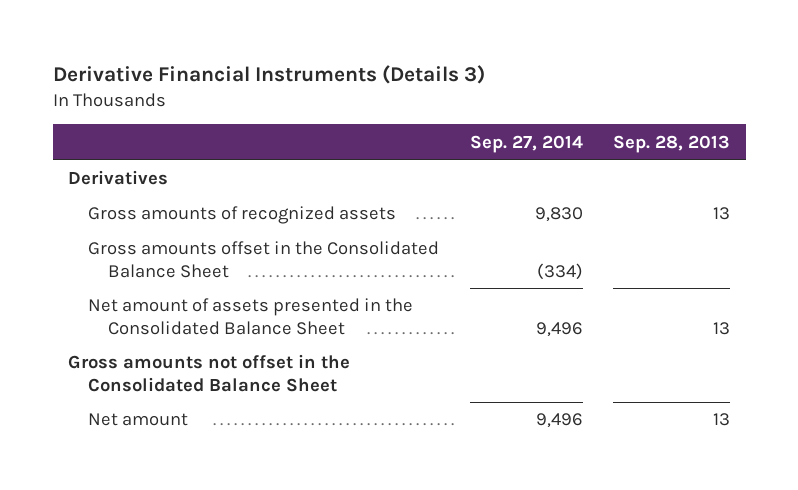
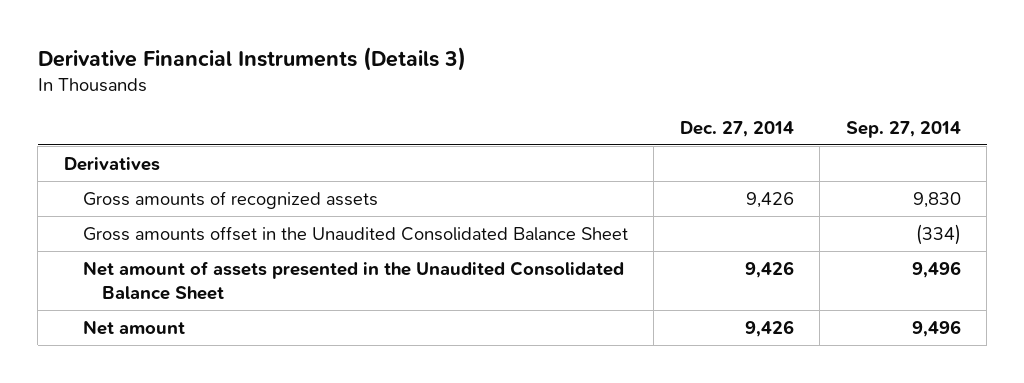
[613,134,731,153] Sep. 28, 2013 -> none
none -> [679,120,794,137] Dec. 27, 2014
[67,354,350,392] Gross amounts not offset in the Consolidated Balance Sheet -> none
[87,241,439,278] Gross amounts offset in the Consolidated Balance Sheet -> [82,225,628,241] Gross amounts offset in the Unaudited Consolidated Balance Sheet
[87,298,413,335] Net amount of assets presented in the Consolidated Balance Sheet -> [82,260,624,300] Net amount of assets presented in the Unaudited Consolidated Balance Sheet

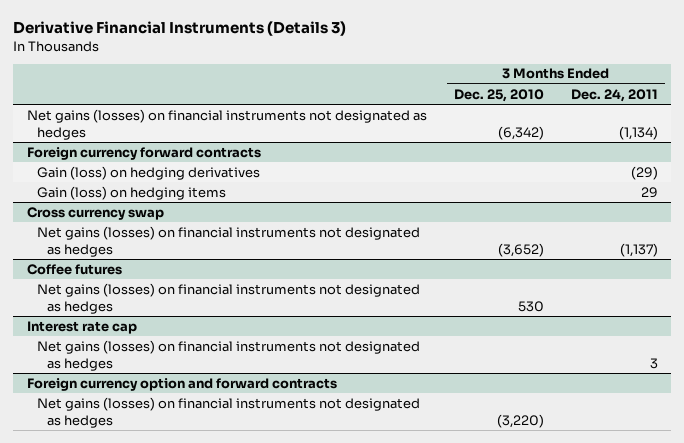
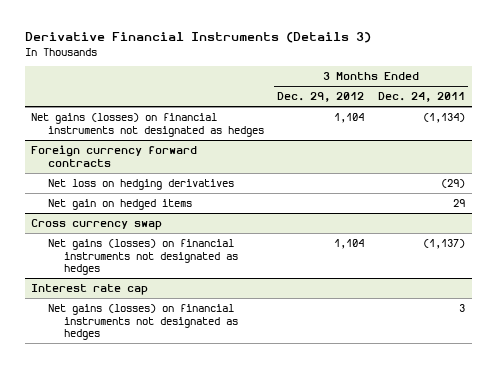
[453,88,544,102] Dec. 25, 2010 -> none
none -> [277,92,365,103] Dec. 29, 2012
[36,165,260,180] Gain (loss) on hedging derivatives -> [47,179,234,191] Net loss on hedging derivatives
[36,185,226,200] Gain (loss) on hedging items -> [47,199,192,211] Net gain on hedged items
[26,263,122,275] Coffee futures -> none
[36,282,420,314] Net gains (losses) on financial instruments not designated as hedges -> none
[26,377,337,391] Foreign currency option and forward contracts -> none
[36,396,420,428] Net gains (losses) on financial instruments not designated as hedges -> none

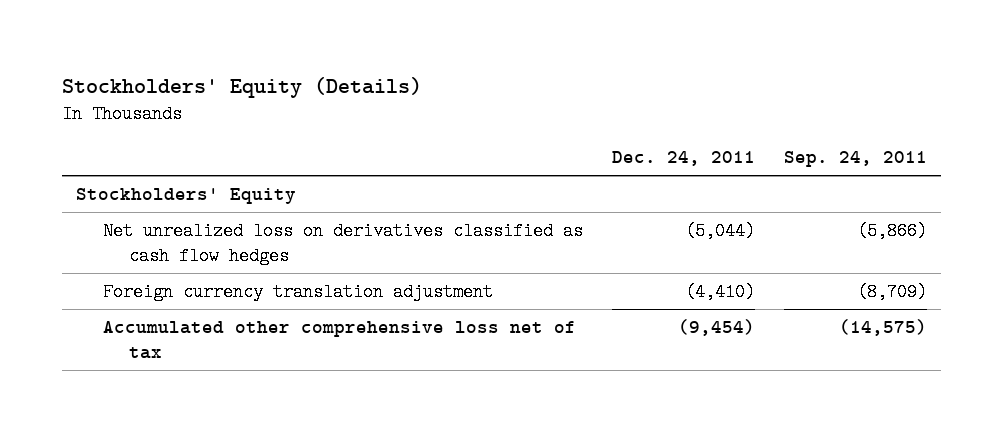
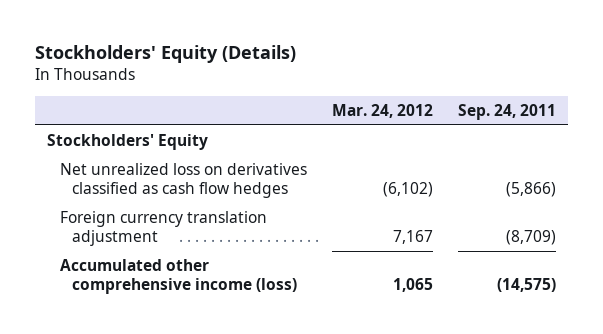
[611,151,755,167] Dec. 24, 2011 -> none
none -> [331,103,433,118] Mar. 24, 2012
[102,321,576,359] Accumulated other comprehensive loss net of tax -> [59,259,298,294] Accumulated other comprehensive income (loss)

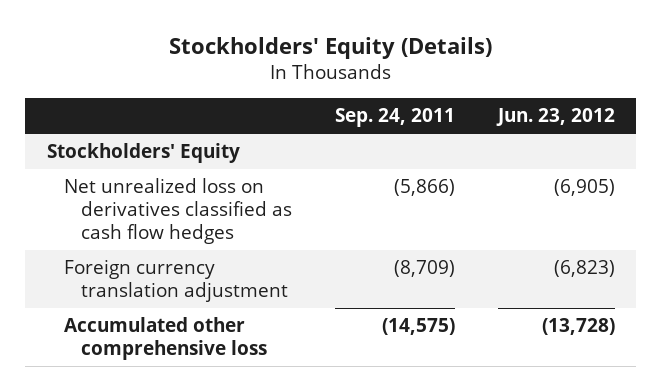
[331,103,433,118] Mar. 24, 2012 -> none
none -> [495,108,615,127] Jun. 23, 2012
[59,259,298,294] Accumulated other comprehensive income (loss) -> [63,317,267,360] Accumulated other comprehensive loss

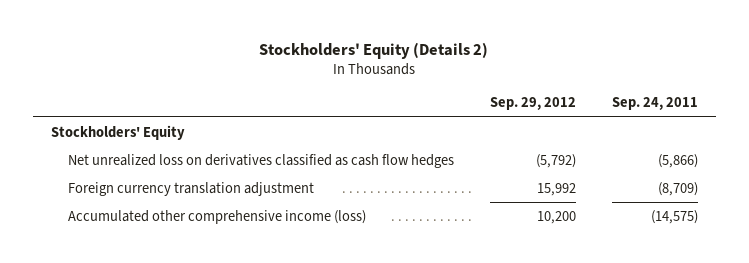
[168,37,492,60] Stockholders' Equity (Details) -> [259,41,489,59] Stockholders' Equity (Details 2)
[495,108,615,127] Jun. 23, 2012 -> none
none -> [489,97,576,111] Sep. 29, 2012
[63,317,267,360] Accumulated other comprehensive loss -> [67,209,366,224] Accumulated other comprehensive income (loss)

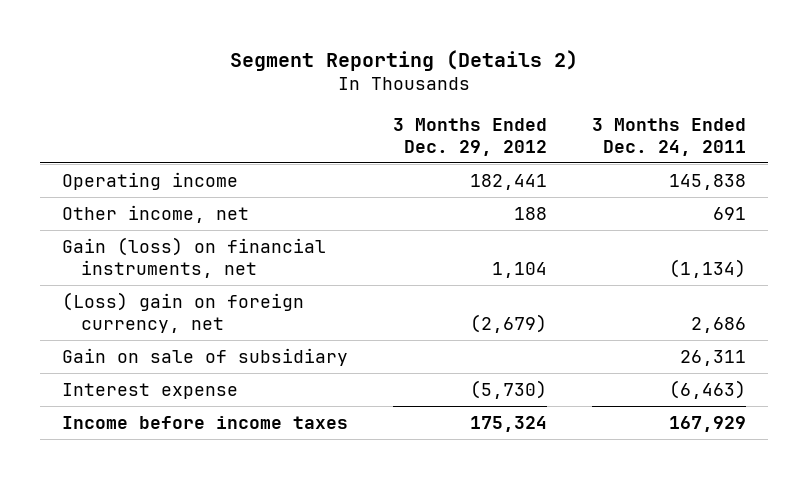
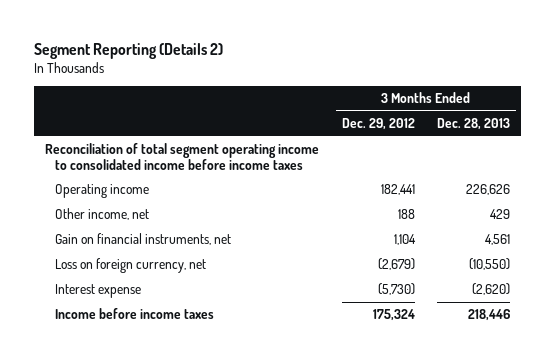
[591,117,746,156] 3 Months Ended Dec. 24, 2011 -> none
none -> [437,118,511,131] Dec. 28, 2013
none -> [45,143,320,170] Reconciliation of total segment operating income to consolidated income before income taxes
[62,348,349,367] Gain on sale of subsidiary -> none
[62,237,327,279] Gain (loss) on financial instruments, net -> [55,233,232,246] Gain on financial instruments, net
[62,292,305,334] (Loss) gain on foreign currency, net -> [55,258,207,274] Loss on foreign currency, net

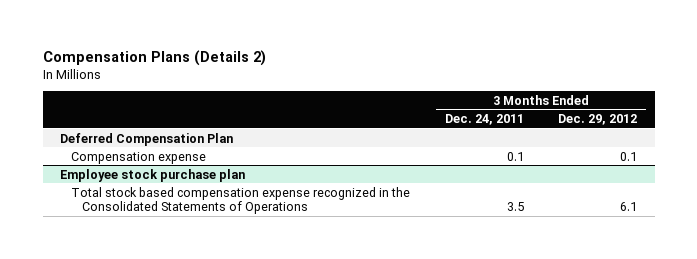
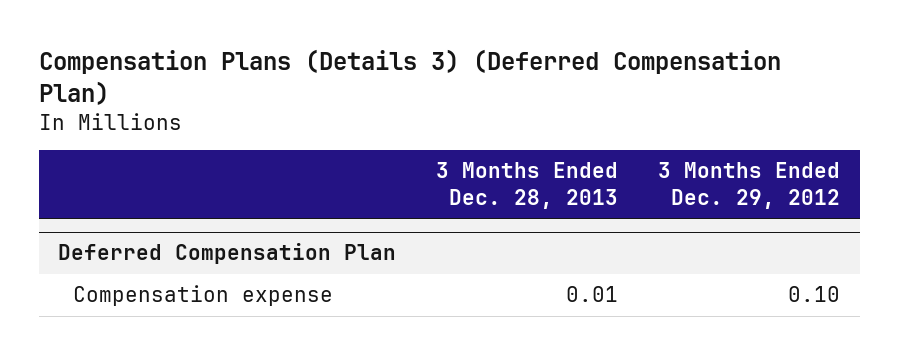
[42,49,266,66] Compensation Plans (Details 2) -> [38,49,781,105] Compensation Plans (Details 3) (Deferred Compensation Plan)
[444,114,524,126] Dec. 24, 2011 -> none
none -> [436,162,619,209] 3 Months Ended Dec. 28, 2013
[59,132,233,146] Deferred Compensation Plan -> none
[59,168,245,182] Employee stock purchase plan -> none
[70,186,410,215] Total stock based compensation expense recognized in the Consolidated Statements of Operations -> none
none -> [58,243,397,265] Deferred Compensation Plan
[620,151,638,161] 0.1 -> [787,286,840,303] 0.10

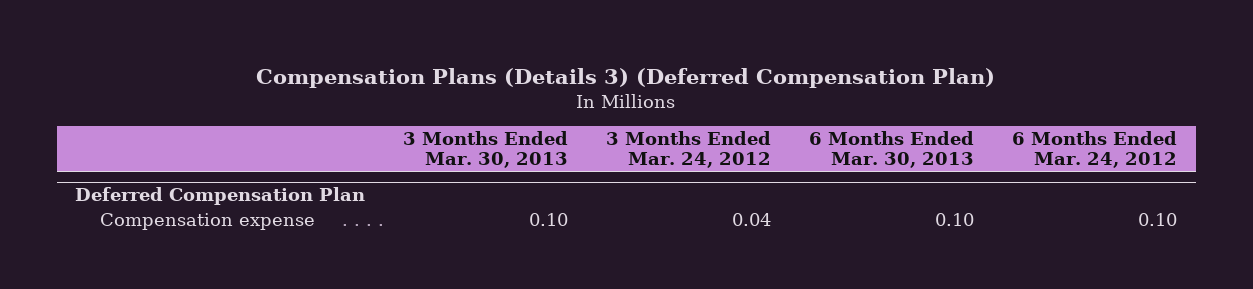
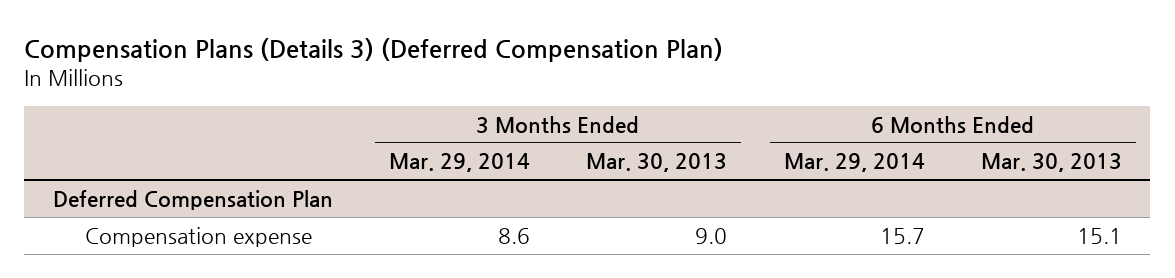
[606,130,772,169] 3 Months Ended Mar. 24, 2012 -> none
[1012,130,1178,169] 6 Months Ended Mar. 24, 2012 -> none
none -> [388,153,530,173] Mar. 29, 2014
none -> [783,153,925,173] Mar. 29, 2014
[529,212,569,226] 0.10 -> [695,227,728,244] 9.0
[935,212,975,226] 0.10 -> [1076,227,1122,244] 15.1

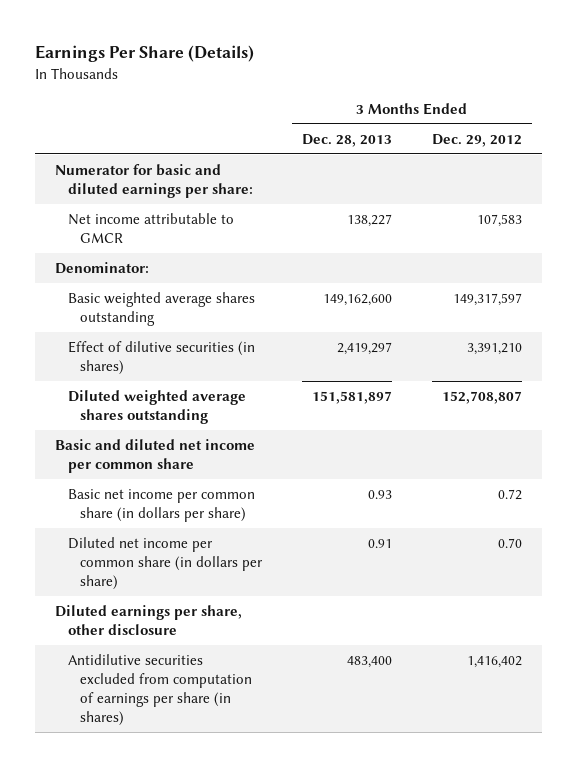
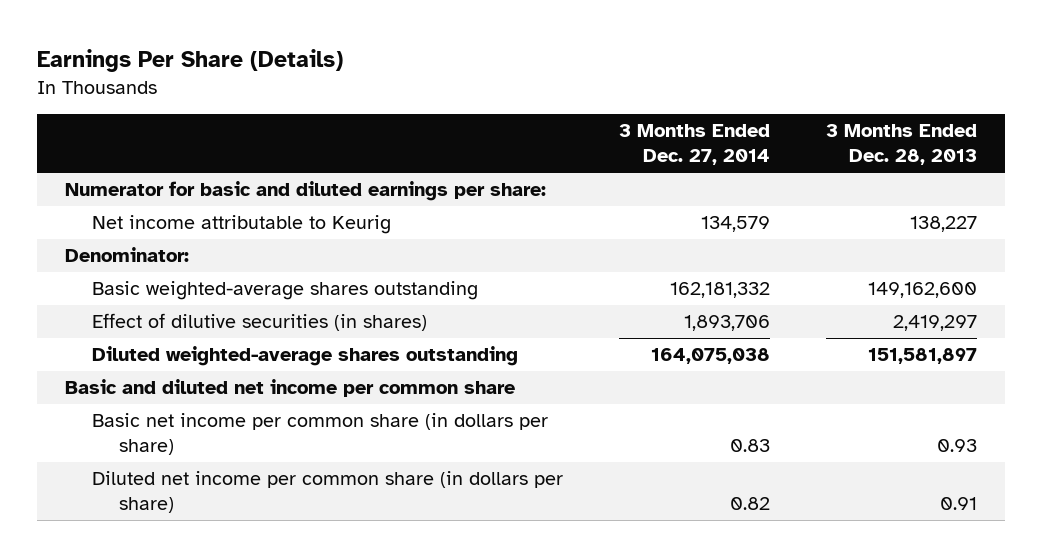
[431,133,522,147] Dec. 29, 2012 -> none
none -> [619,124,771,166] 3 Months Ended Dec. 27, 2014
[67,212,234,243] Net income attributable to GMCR -> [92,215,392,235] Net income attributable to Keurig
[67,291,255,326] Basic weighted average shares outstanding -> [92,281,479,301] Basic weighted-average shares outstanding
[67,389,246,424] Diluted weighted average shares outstanding -> [92,346,519,367] Diluted weighted-average shares outstanding
[55,604,243,635] Diluted earnings per share, other disclosure -> none
[67,653,253,726] Antidilutive securities excluded from computation of earnings per share (in shares) -> none

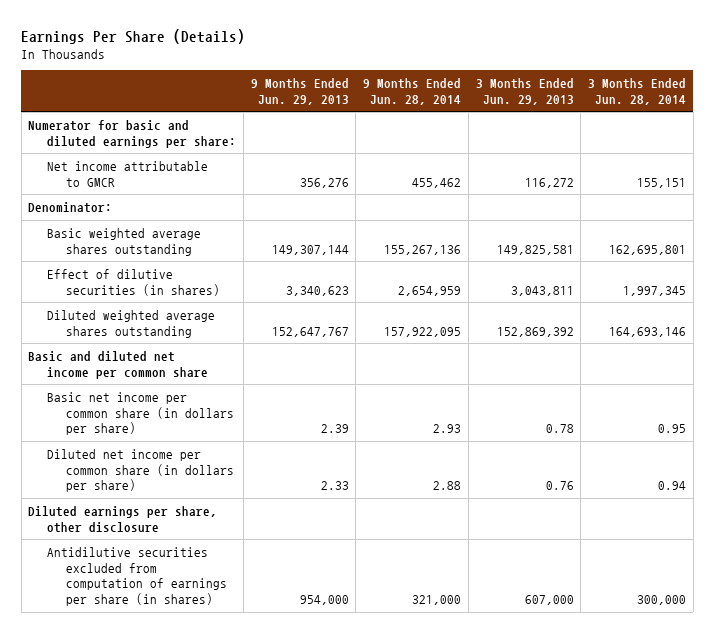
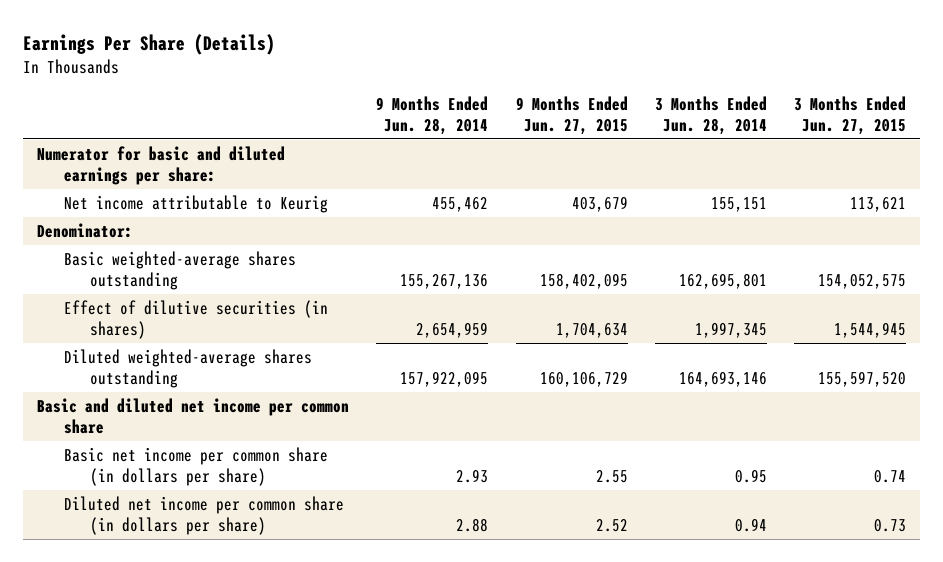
[250,77,349,105] 9 Months Ended Jun. 29, 2013 -> none
[475,77,574,105] 3 Months Ended Jun. 29, 2013 -> none
none -> [515,96,628,135] 9 Months Ended Jun. 27, 2015
none -> [794,96,907,135] 3 Months Ended Jun. 27, 2015
[47,160,209,187] Net income attributable to GMCR -> [63,194,328,213] Net income attributable to Keurig
[47,227,202,256] Basic weighted average shares outstanding -> [63,250,296,290] Basic weighted-average shares outstanding
[47,309,216,338] Diluted weighted average shares outstanding -> [63,348,312,388] Diluted weighted-average shares outstanding
[28,505,218,533] Diluted earnings per share, other disclosure -> none
[47,546,228,606] Antidilutive securities excluded from computation of earnings per share (in shares) -> none

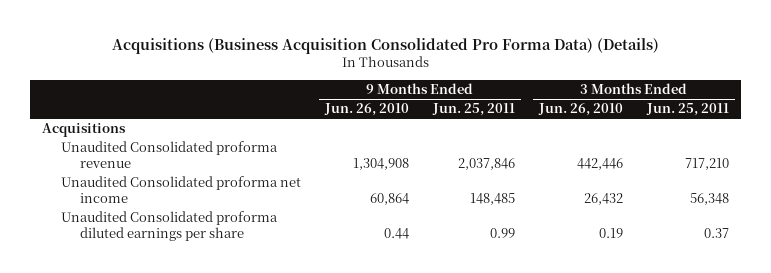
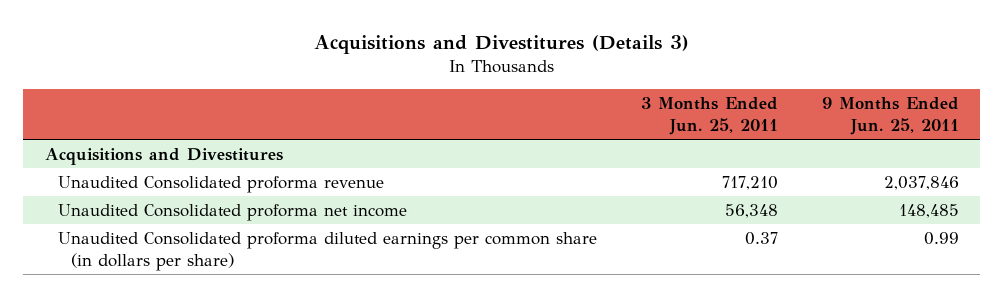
[111,37,659,54] Acquisitions (Business Acquisition Consolidated Pro Forma Data) (Details) -> [313,35,689,55] Acquisitions and Divestitures (Details 3)
[324,103,410,117] Jun. 26, 2010 -> none
[538,103,624,117] Jun. 26, 2010 -> none
[42,123,127,138] Acquisitions -> none
none -> [44,148,283,166] Acquisitions and Divestitures
[61,211,279,241] Unaudited Consolidated proforma diluted earnings per share -> [57,232,597,271] Unaudited Consolidated proforma diluted earnings per common share (in dollars per share)

